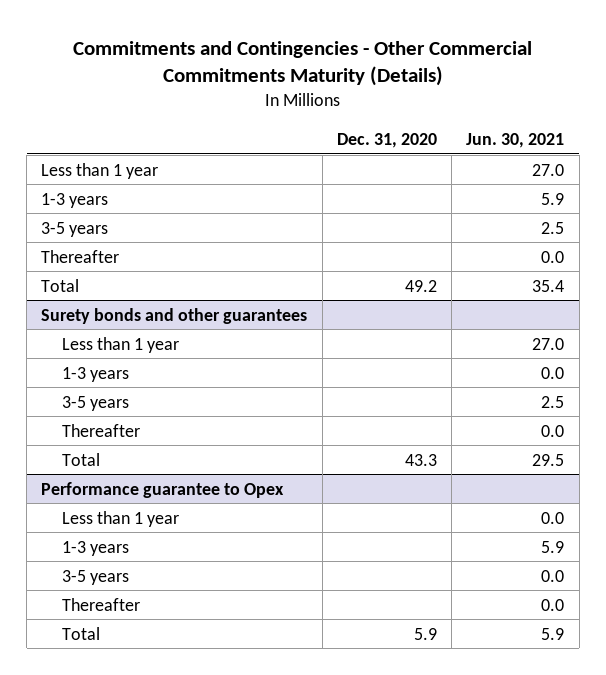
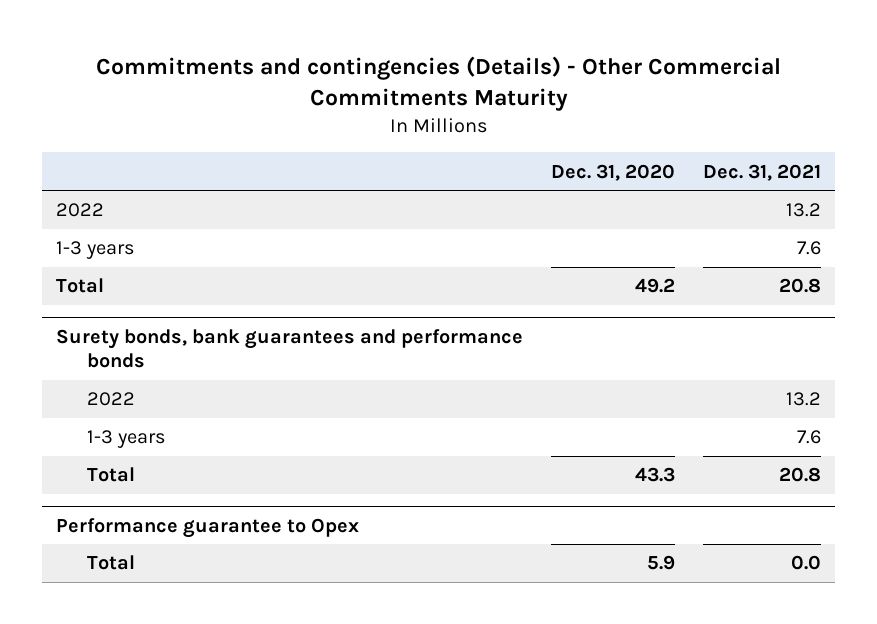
[72,40,532,87] Commitments and Contingencies - Other Commercial Commitments Maturity (Details) -> [95,55,781,112] Commitments and contingencies (Details) - Other Commercial Commitments Maturity
[466,132,565,148] Jun. 30, 2021 -> none
none -> [703,163,822,181] Dec. 31, 2021
[41,162,159,179] Less than 1 year -> [56,203,105,218] 2022
[41,221,109,237] 3-5 years -> none
[41,249,120,263] Thereafter -> none
[41,307,308,324] Surety bonds and other guarantees -> [56,328,524,369] Surety bonds, bank guarantees and performance bonds
[62,336,180,353] Less than 1 year -> [87,392,136,407] 2022
[62,395,130,411] 3-5 years -> none
[62,423,141,437] Thereafter -> none
[62,510,180,527] Less than 1 year -> none
[62,540,130,556] 1-3 years -> none
[62,569,130,585] 3-5 years -> none
[62,597,141,611] Thereafter -> none

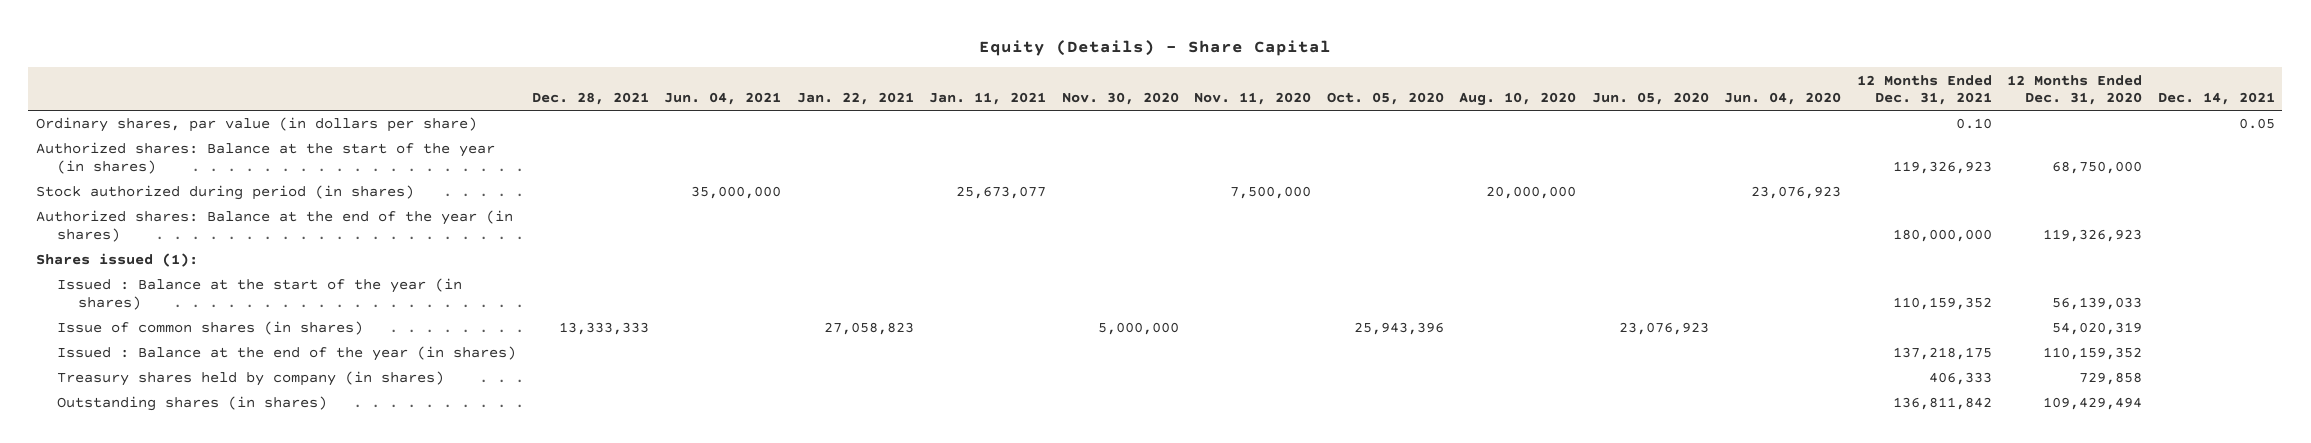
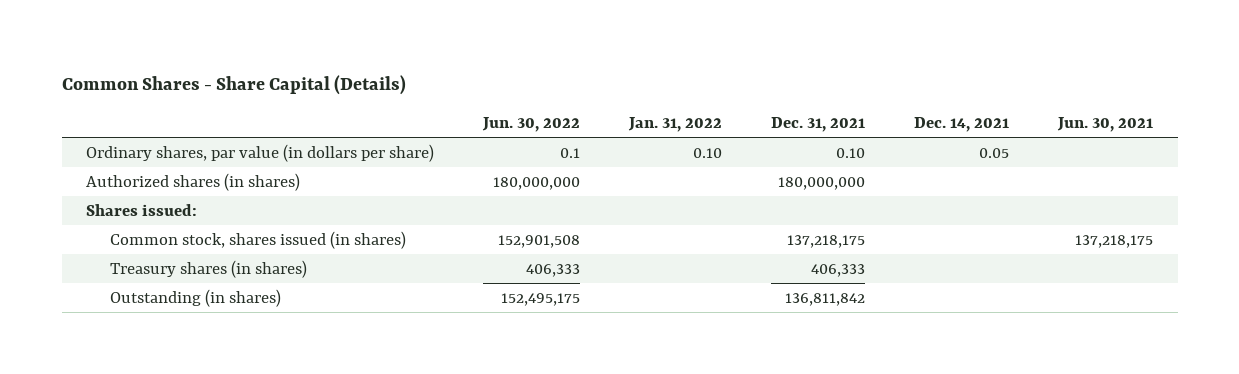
[979,40,1332,57] Equity (Details) - Share Capital -> [61,74,406,95] Common Shares - Share Capital (Details)
[531,92,649,106] Dec. 28, 2021 -> none
[664,92,782,106] Jun. 04, 2021 -> none
[796,92,914,106] Jan. 22, 2021 -> none
[929,92,1047,106] Jan. 11, 2021 -> none
[1061,92,1179,106] Nov. 30, 2020 -> none
[1194,92,1312,106] Nov. 11, 2020 -> none
[1326,92,1444,106] Oct. 05, 2020 -> none
[1459,92,1577,107] Aug. 10, 2020 -> none
[1591,92,1709,106] Jun. 05, 2020 -> none
[1724,92,1842,106] Jun. 04, 2020 -> none
[1856,74,1992,106] 12 Months Ended Dec. 31, 2021 -> none
[2007,74,2143,106] 12 Months Ended Dec. 31, 2020 -> none
none -> [482,116,581,132] Jun. 30, 2022
none -> [628,116,723,132] Jan. 31, 2022
none -> [771,116,866,132] Dec. 31, 2021
none -> [1057,116,1154,132] Jun. 30, 2021
[36,185,415,201] Stock authorized during period (in shares) -> none
[36,210,514,242] Authorized shares: Balance at the end of the year (in shares) -> none
[57,321,364,336] Issue of common shares (in shares) -> none
[57,346,517,362] Issued : Balance at the end of the year (in shares) -> none
[36,142,496,174] Authorized shares: Balance at the start of the year (in shares) -> [86,172,301,191] Authorized shares (in shares)
[36,253,199,268] Shares issued (1): -> [86,203,198,216] Shares issued:
[57,278,463,310] Issued : Balance at the start of the year (in shares) -> [110,230,407,249] Common stock, shares issued (in shares)
[57,371,445,387] Treasury shares held by company (in shares) -> [110,259,308,278] Treasury shares (in shares)
[57,396,328,412] Outstanding shares (in shares) -> [110,288,282,307] Outstanding (in shares)

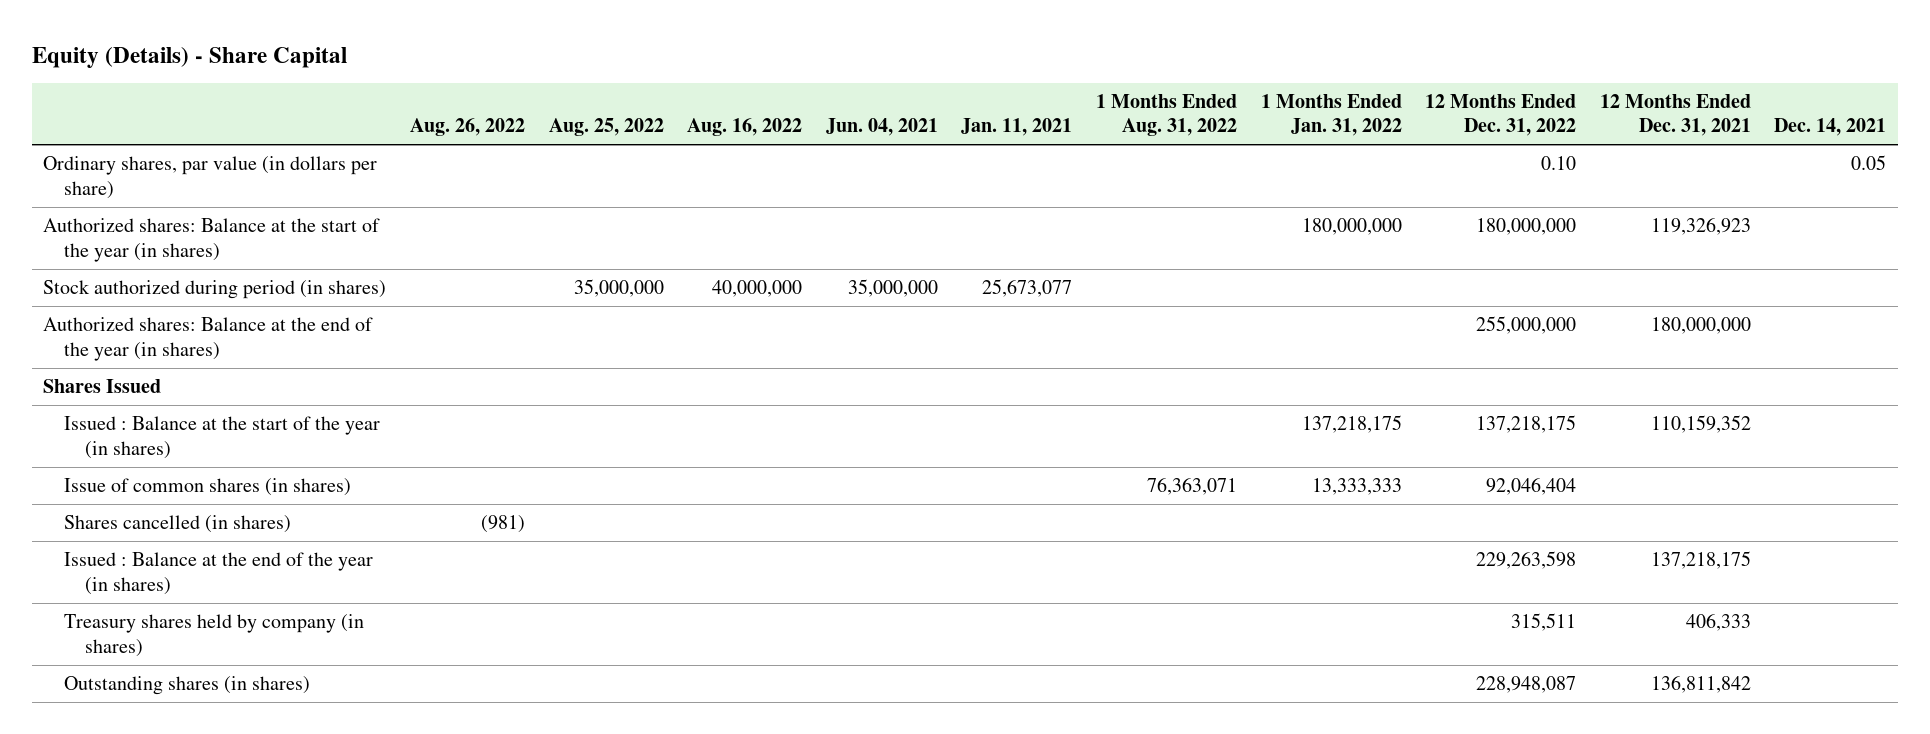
[61,74,406,95] Common Shares - Share Capital (Details) -> [31,46,347,68] Equity (Details) - Share Capital
[482,116,581,132] Jun. 30, 2022 -> none
[628,116,723,132] Jan. 31, 2022 -> none
[771,116,866,132] Dec. 31, 2021 -> none
[1057,116,1154,132] Jun. 30, 2021 -> none
none -> [410,118,526,137] Aug. 26, 2022
none -> [548,118,664,137] Aug. 25, 2022
none -> [687,118,803,137] Aug. 16, 2022
none -> [825,118,938,137] Jun. 04, 2021
none -> [961,118,1073,137] Jan. 11, 2021
none -> [1096,93,1238,137] 1 Months Ended Aug. 31, 2022
none -> [1260,93,1402,137] 1 Months Ended Jan. 31, 2022
none -> [1425,93,1577,137] 12 Months Ended Dec. 31, 2022
none -> [1599,93,1751,137] 12 Months Ended Dec. 31, 2021
[86,172,301,191] Authorized shares (in shares) -> [43,218,381,262] Authorized shares: Balance at the start of the year (in shares)
none -> [43,280,387,300] Stock authorized during period (in shares)
none -> [43,317,374,361] Authorized shares: Balance at the end of the year (in shares)
[86,203,198,216] Shares issued: -> [43,379,162,394] Shares Issued
[110,230,407,249] Common stock, shares issued (in shares) -> [64,416,381,459] Issued : Balance at the start of the year (in shares)
none -> [64,478,352,497] Issue of common shares (in shares)
none -> [64,515,292,534] Shares cancelled (in shares)
none -> [64,552,374,595] Issued : Balance at the end of the year (in shares)
[110,259,308,278] Treasury shares (in shares) -> [64,614,365,657] Treasury shares held by company (in shares)
[110,288,282,307] Outstanding (in shares) -> [64,676,311,696] Outstanding shares (in shares)

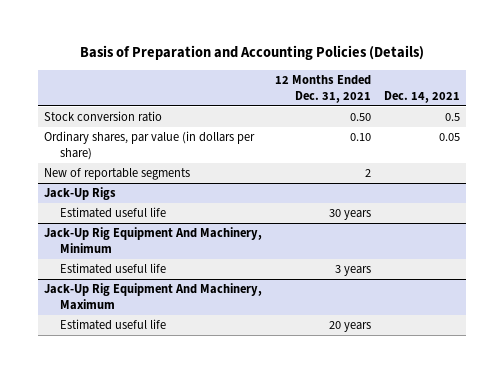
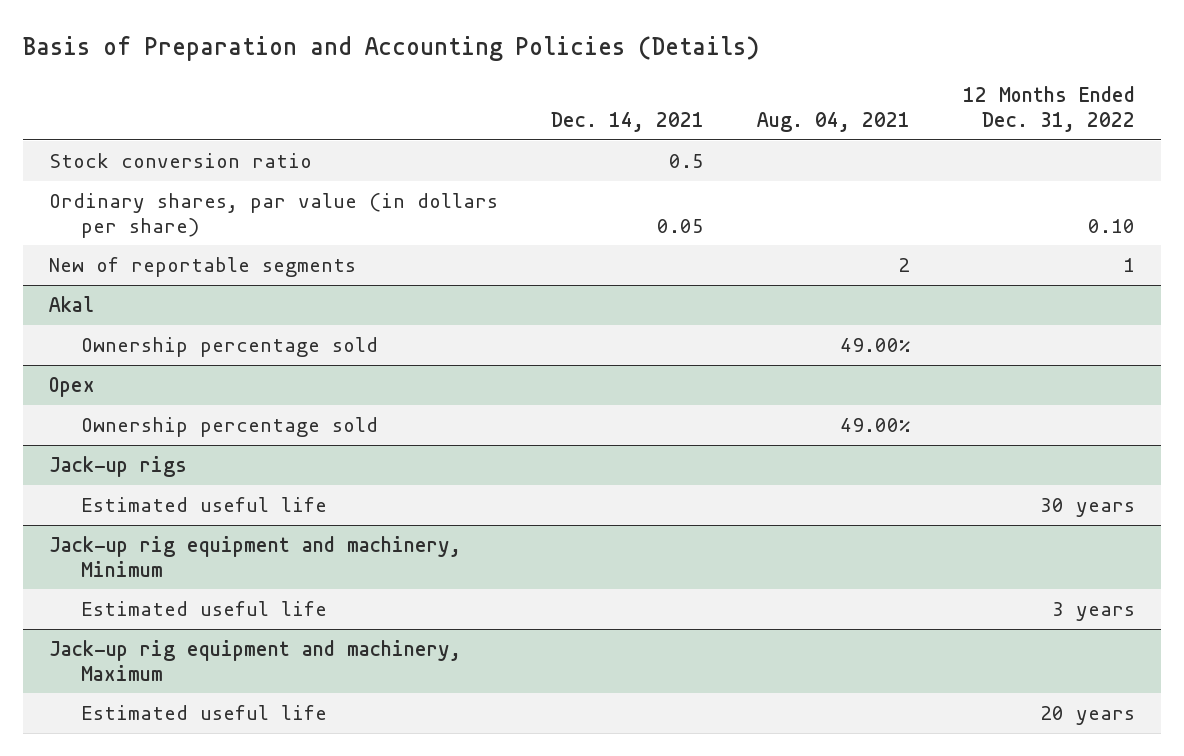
[275,74,372,103] 12 Months Ended Dec. 31, 2021 -> none
none -> [756,112,910,133] Aug. 04, 2021
none -> [962,86,1135,133] 12 Months Ended Dec. 31, 2022
none -> [49,295,95,312] Akal
none -> [80,336,378,357] Ownership percentage sold
none -> [49,376,96,397] Opex
none -> [80,416,378,437] Ownership percentage sold
[44,187,117,201] Jack-Up Rigs -> [49,455,188,477] Jack-up rigs
[44,227,263,253] Jack-Up Rig Equipment And Machinery, Minimum -> [49,535,462,577] Jack-up rig equipment and machinery, Minimum
[44,283,263,310] Jack-Up Rig Equipment And Machinery, Maximum -> [49,639,462,681] Jack-up rig equipment and machinery, Maximum

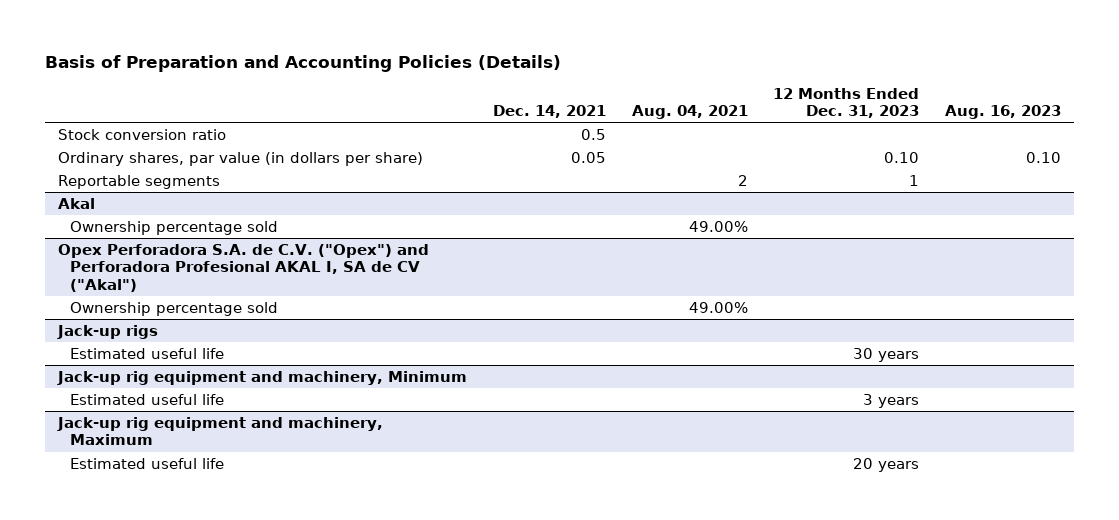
[962,86,1135,133] 12 Months Ended Dec. 31, 2022 -> none
none -> [773,87,920,119] 12 Months Ended Dec. 31, 2023
none -> [945,105,1062,120] Aug. 16, 2023
[49,256,357,277] New of reportable segments -> [58,174,221,189] Reportable segments
[49,376,96,397] Opex -> [58,243,430,292] Opex Perforadora S.A. de C.V. ("Opex") and Perforadora Profesional AKAL I, SA de CV ("Akal")

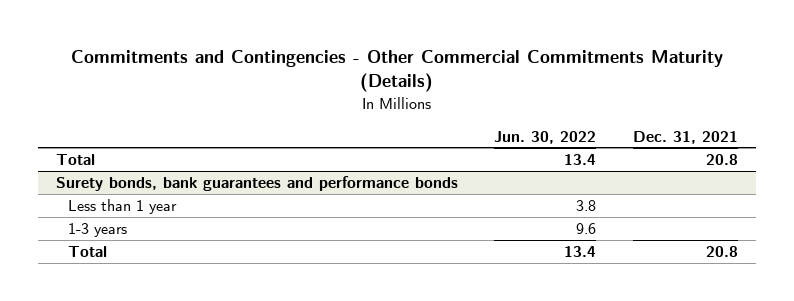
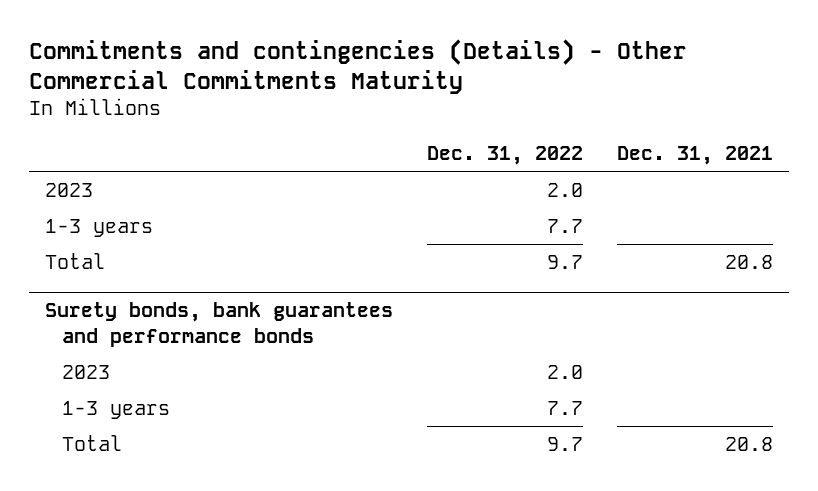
[70,49,723,93] Commitments and Contingencies - Other Commercial Commitments Maturity (Details) -> [28,38,687,95] Commitments and contingencies (Details) - Other Commercial Commitments Maturity
[494,130,597,144] Jun. 30, 2022 -> none
none -> [427,145,584,165] Dec. 31, 2022
none -> [45,182,94,197] 2023
none -> [45,218,154,237] 1-3 years
[67,198,177,214] Less than 1 year -> [61,364,110,379] 2023

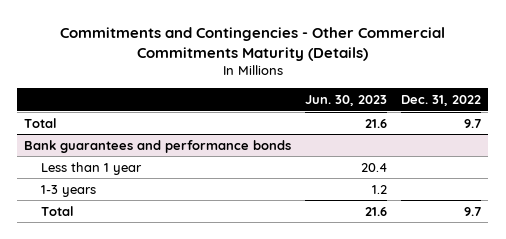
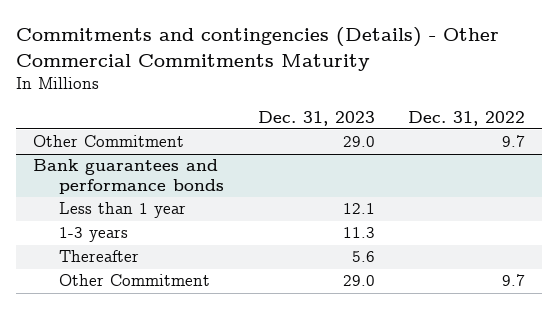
[59,26,445,61] Commitments and Contingencies - Other Commercial Commitments Maturity (Details) -> [15,27,499,71] Commitments and contingencies (Details) - Other Commercial Commitments Maturity
[305,95,388,107] Jun. 30, 2023 -> none
none -> [257,110,375,126] Dec. 31, 2023
[24,117,58,128] Total -> [32,135,184,148] Other Commitment
none -> [58,250,139,263] Thereafter
[40,205,74,216] Total -> [58,274,210,287] Other Commitment

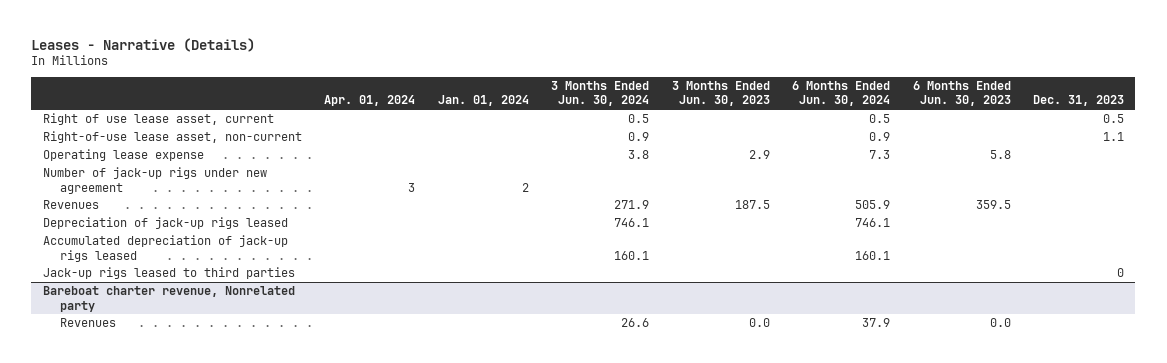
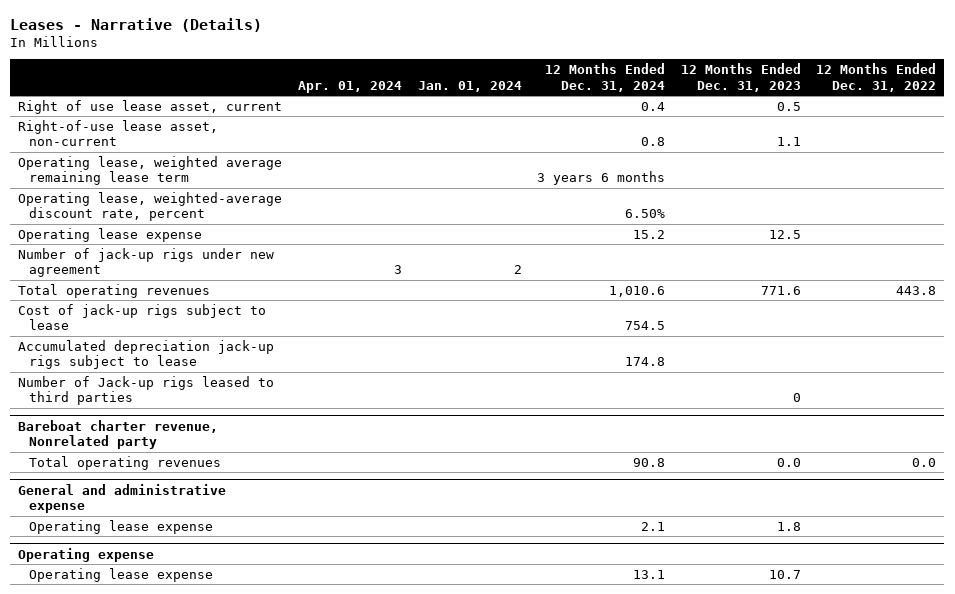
[551,81,650,107] 3 Months Ended Jun. 30, 2024 -> none
[671,81,770,107] 3 Months Ended Jun. 30, 2023 -> none
[792,81,891,107] 6 Months Ended Jun. 30, 2024 -> none
[912,81,1011,107] 6 Months Ended Jun. 30, 2023 -> none
[1033,95,1125,107] Dec. 31, 2023 -> none
none -> [545,63,666,92] 12 Months Ended Dec. 31, 2024
none -> [680,63,801,92] 12 Months Ended Dec. 31, 2023
none -> [816,63,937,92] 12 Months Ended Dec. 31, 2022
none -> [18,155,283,186] Operating lease, weighted average remaining lease term
none -> [18,191,283,222] Operating lease, weighted-average discount rate, percent
[42,200,99,210] Revenues -> [18,283,211,298] Total operating revenues
[42,217,288,230] Depreciation of jack-up rigs leased -> [18,303,267,331] Cost of jack-up rigs subject to lease
[42,235,288,262] Accumulated depreciation of jack-up rigs leased -> [18,339,275,370] Accumulated depreciation jack-up rigs subject to lease
[42,267,295,280] Jack-up rigs leased to third parties -> [18,375,275,406] Number of Jack-up rigs leased to third parties
[60,318,117,328] Revenues -> [29,455,222,470] Total operating revenues
none -> [18,483,227,514] General and administrative expense
none -> [29,519,214,534] Operating lease expense
none -> [18,547,155,562] Operating expense
none -> [29,567,214,582] Operating lease expense

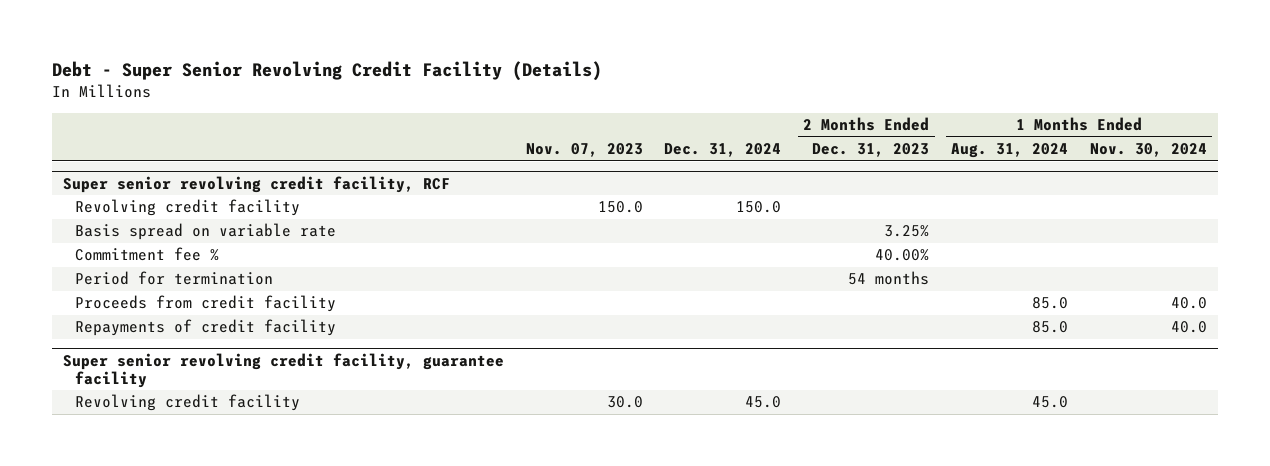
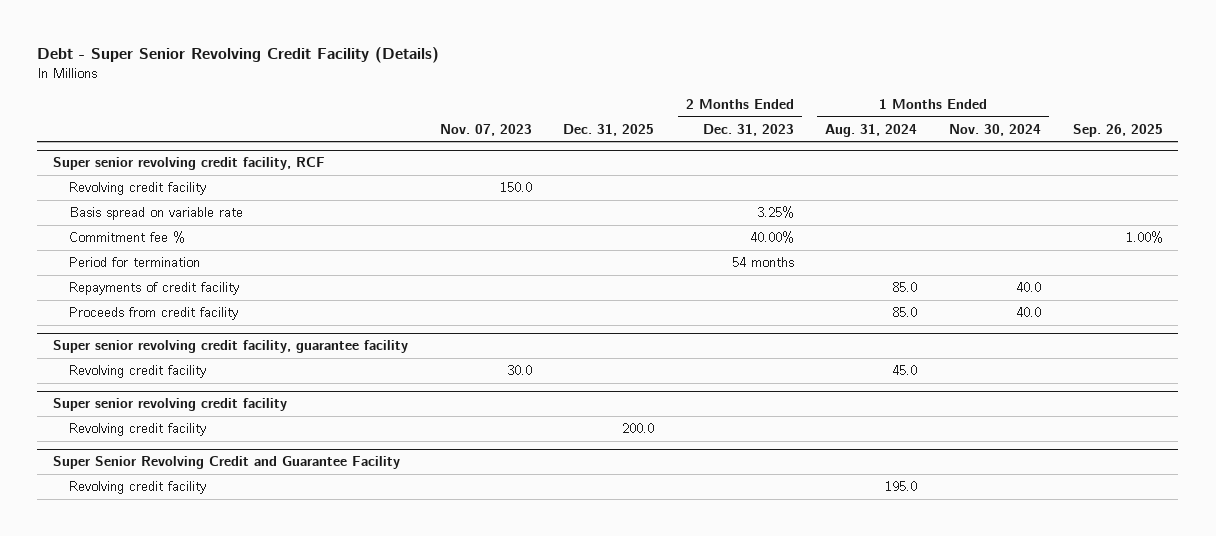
[664,143,782,158] Dec. 31, 2024 -> none
none -> [563,123,655,136] Dec. 31, 2025
none -> [1072,123,1163,137] Sep. 26, 2025
[75,295,337,313] Proceeds from credit facility -> [69,307,239,321] Proceeds from credit facility
none -> [52,398,287,412] Super senior revolving credit facility
none -> [69,423,207,437] Revolving credit facility
none -> [52,456,400,470] Super Senior Revolving Credit and Guarantee Facility
none -> [69,481,207,495] Revolving credit facility

